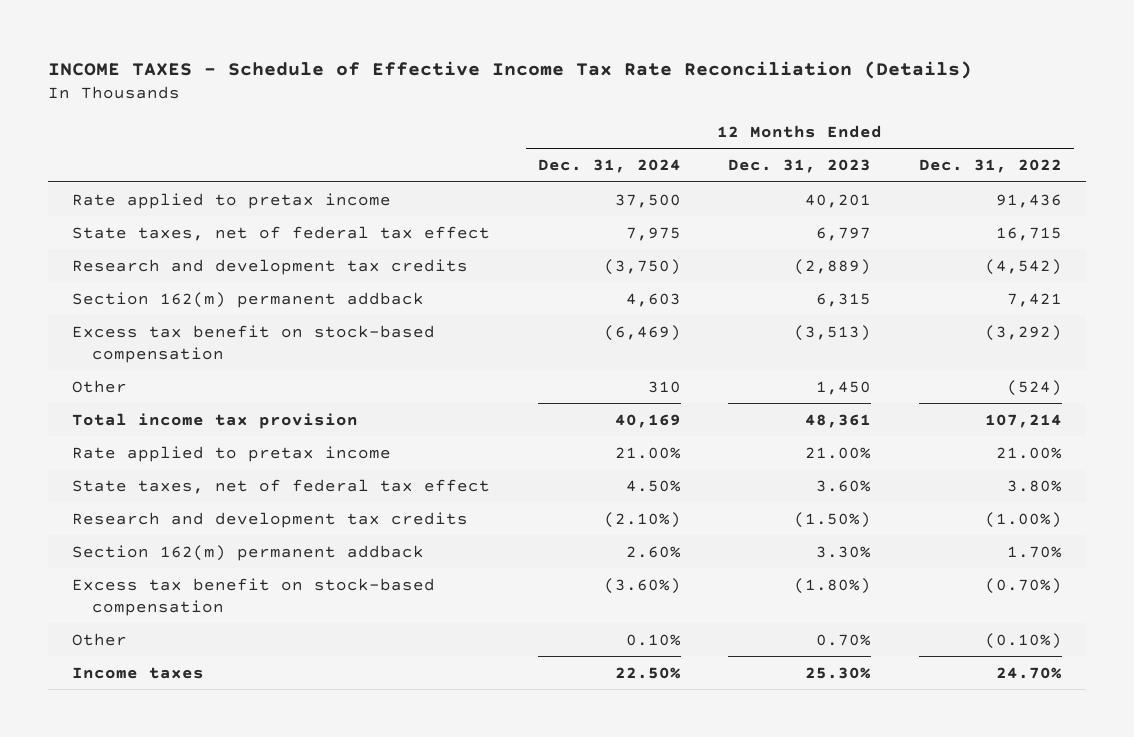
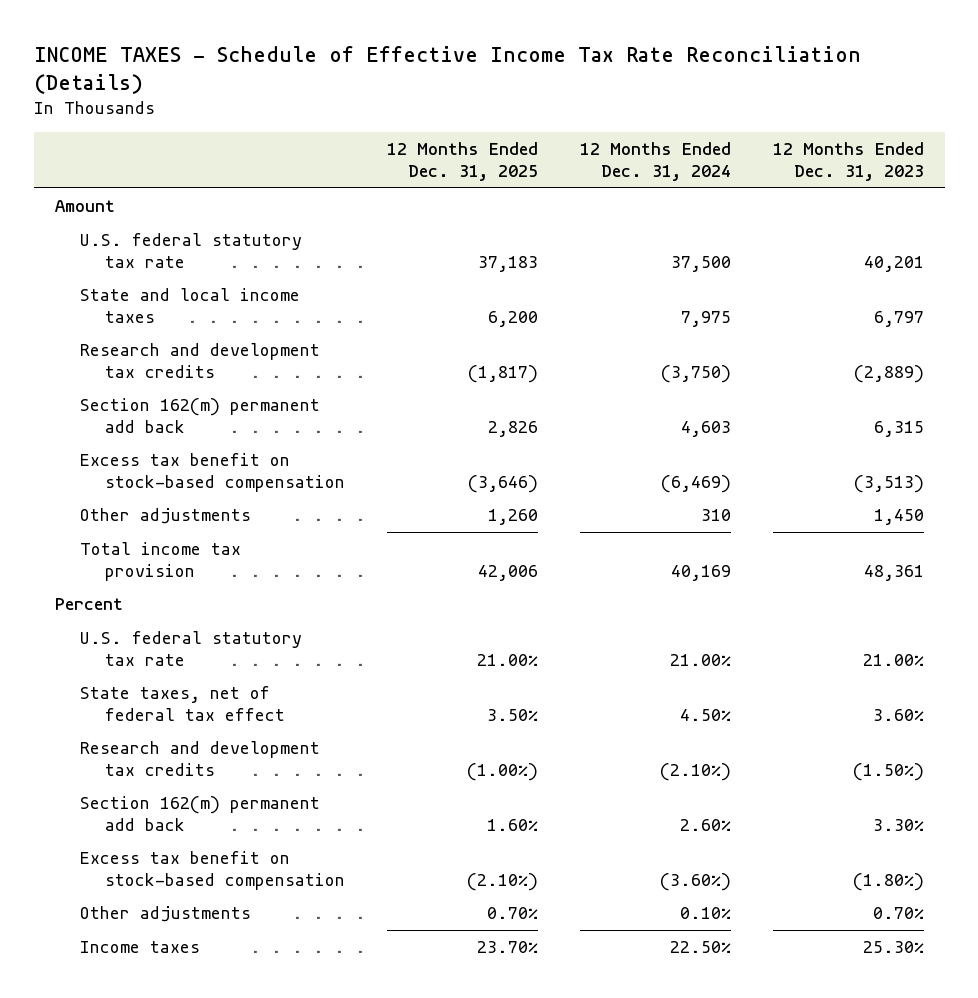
[918,159,1062,174] Dec. 31, 2022 -> none
none -> [386,142,538,182] 12 Months Ended Dec. 31, 2025
none -> [54,200,115,213] Amount
[71,192,391,209] Rate applied to pretax income -> [79,233,302,268] U.S. federal statutory tax rate
[71,225,490,241] State taxes, net of federal tax effect -> [79,288,300,323] State and local income taxes
[71,291,424,308] Section 162(m) permanent addback -> [79,398,320,433] Section 162(m) permanent add back
[71,379,127,393] Other -> [79,508,251,525] Other adjustments
none -> [54,598,123,611] Percent
[71,445,391,462] Rate applied to pretax income -> [79,631,302,666] U.S. federal statutory tax rate
[71,544,424,561] Section 162(m) permanent addback -> [79,796,320,831] Section 162(m) permanent add back
[71,632,127,646] Other -> [79,906,251,923] Other adjustments

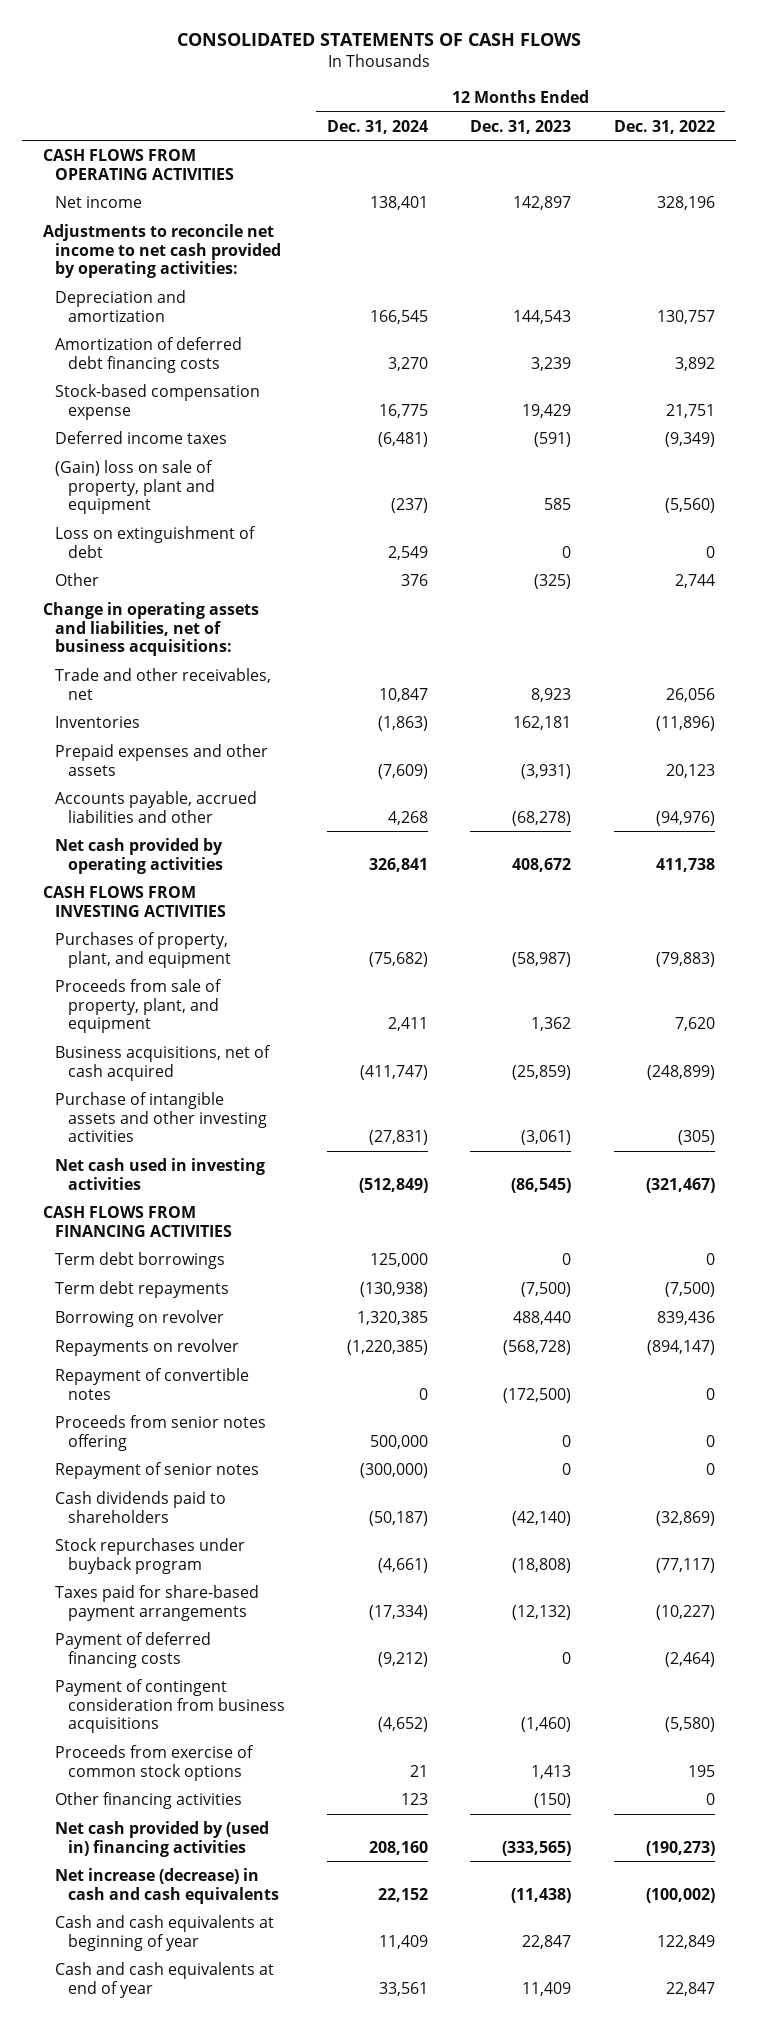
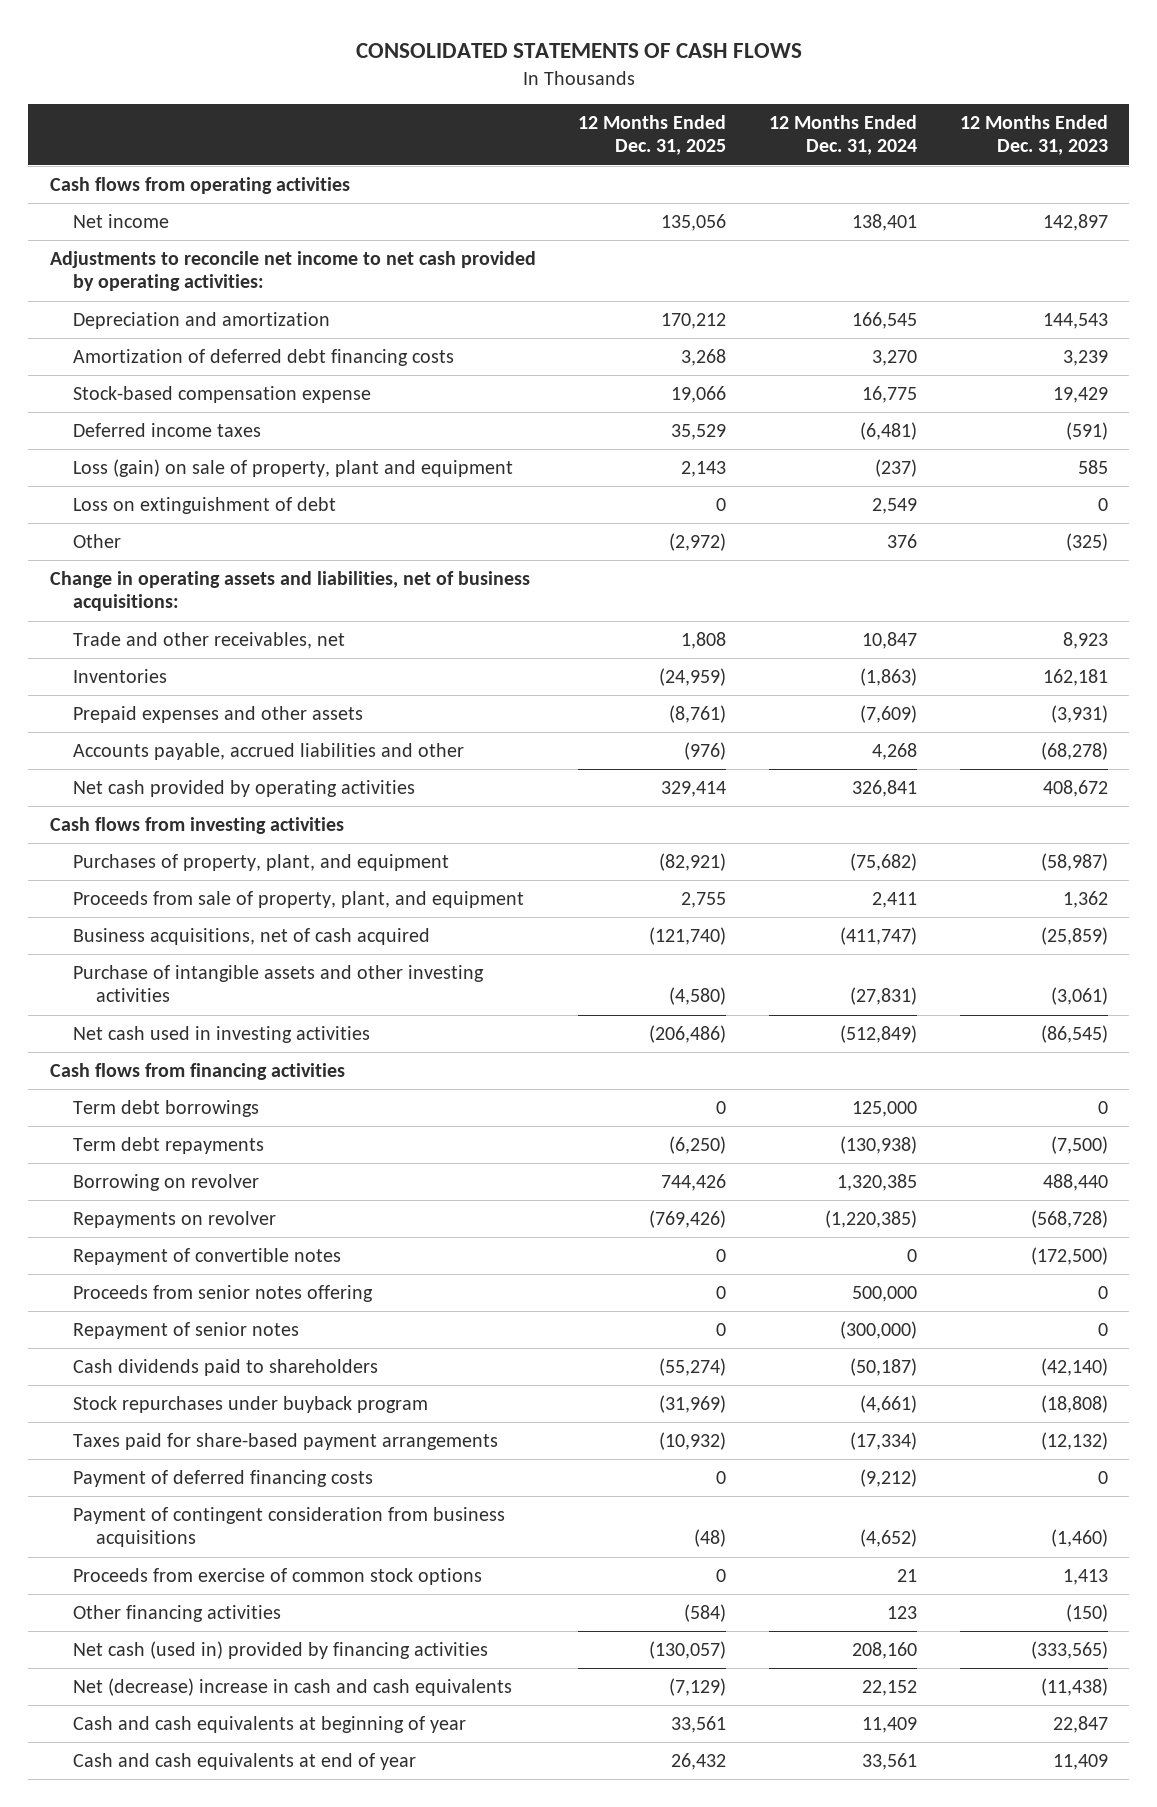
[613,119,715,134] Dec. 31, 2022 -> none
none -> [578,114,727,156] 12 Months Ended Dec. 31, 2025
[42,148,235,180] CASH FLOWS FROM OPERATING ACTIVITIES -> [49,176,350,194] Cash flows from operating activities
[55,459,215,515] (Gain) loss on sale of property, plant and equipment -> [72,458,513,477] Loss (gain) on sale of property, plant and equipment
[42,885,227,917] CASH FLOWS FROM INVESTING ACTIVITIES -> [49,816,344,834] Cash flows from investing activities
[42,1205,233,1237] CASH FLOWS FROM FINANCING ACTIVITIES -> [49,1062,345,1080] Cash flows from financing activities
[55,1820,270,1857] Net cash provided by (used in) financing activities -> [72,1640,488,1659] Net cash (used in) provided by financing activities
[55,1867,279,1904] Net increase (decrease) in cash and cash equivalents -> [72,1677,512,1696] Net (decrease) increase in cash and cash equivalents

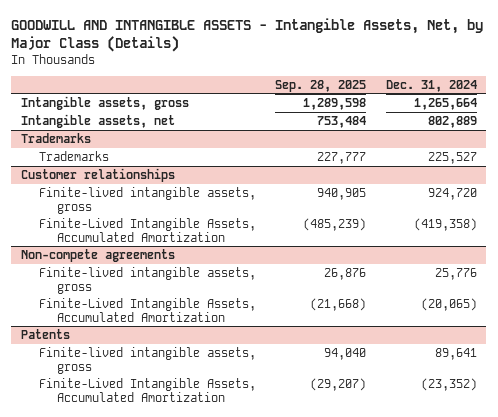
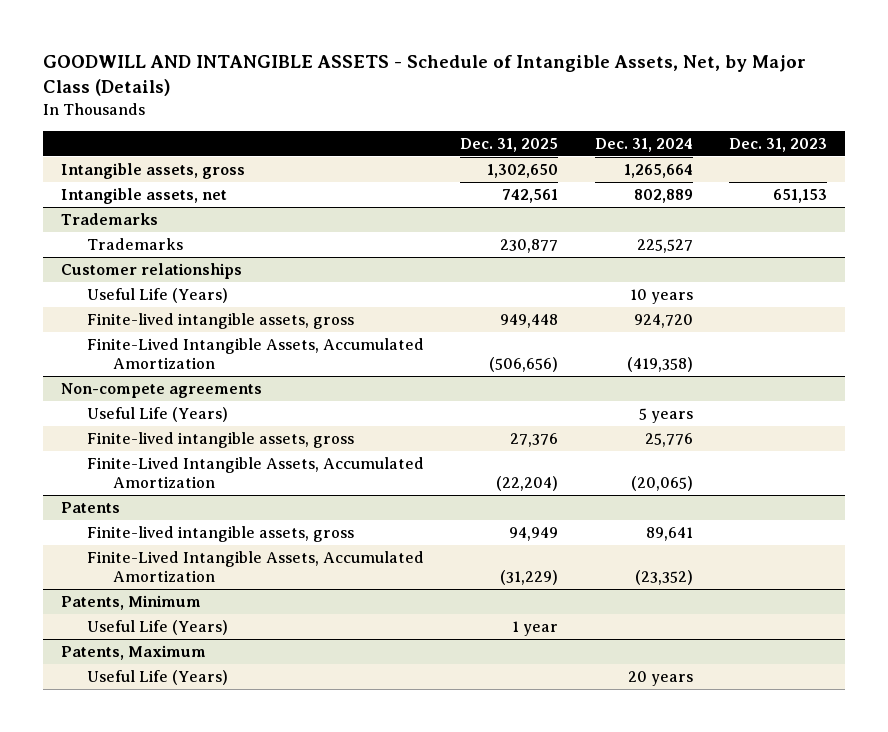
[11,17,484,52] GOODWILL AND INTANGIBLE ASSETS - Intangible Assets, Net, by Major Class (Details) -> [43,55,807,97] GOODWILL AND INTANGIBLE ASSETS - Schedule of Intangible Assets, Net, by Major Class (Details)
[275,79,367,92] Sep. 28, 2025 -> none
none -> [460,137,559,152] Dec. 31, 2025
none -> [729,137,828,152] Dec. 31, 2023
none -> [86,287,228,303] Useful Life (Years)
none -> [86,406,228,422] Useful Life (Years)
none -> [61,594,202,610] Patents, Minimum
none -> [86,619,228,635] Useful Life (Years)
none -> [61,644,207,660] Patents, Maximum
none -> [86,669,228,685] Useful Life (Years)

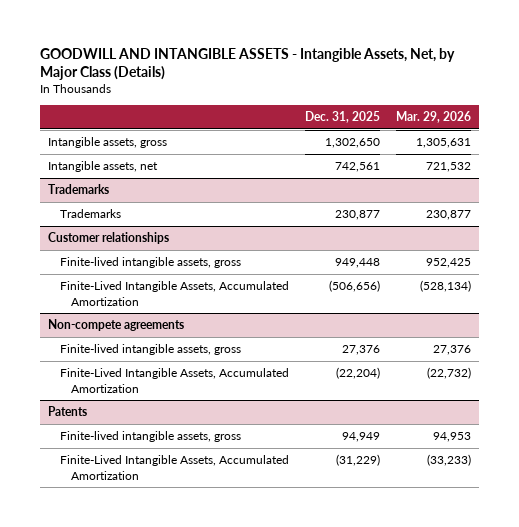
[43,55,807,97] GOODWILL AND INTANGIBLE ASSETS - Schedule of Intangible Assets, Net, by Major Class (Details) -> [40,47,456,81] GOODWILL AND INTANGIBLE ASSETS - Intangible Assets, Net, by Major Class (Details)
[594,137,693,152] Dec. 31, 2024 -> none
[729,137,828,152] Dec. 31, 2023 -> none
none -> [395,111,471,124] Mar. 29, 2026
[86,287,228,303] Useful Life (Years) -> none
[86,406,228,422] Useful Life (Years) -> none
[61,594,202,610] Patents, Minimum -> none
[86,619,228,635] Useful Life (Years) -> none
[61,644,207,660] Patents, Maximum -> none
[86,669,228,685] Useful Life (Years) -> none

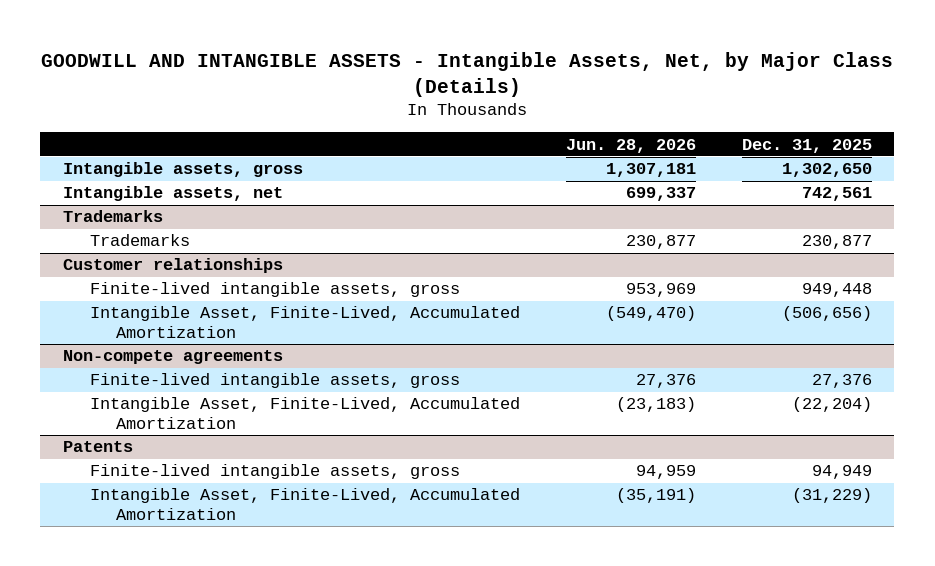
[395,111,471,124] Mar. 29, 2026 -> none
none -> [565,138,696,153] Jun. 28, 2026
[59,281,289,306] Finite-Lived Intangible Assets, Accumulated Amortization -> [89,306,520,338] Intangible Asset, Finite-Lived, Accumulated Amortization
[59,368,289,393] Finite-Lived Intangible Assets, Accumulated Amortization -> [89,397,520,429] Intangible Asset, Finite-Lived, Accumulated Amortization
[59,455,289,480] Finite-Lived Intangible Assets, Accumulated Amortization -> [89,488,520,520] Intangible Asset, Finite-Lived, Accumulated Amortization

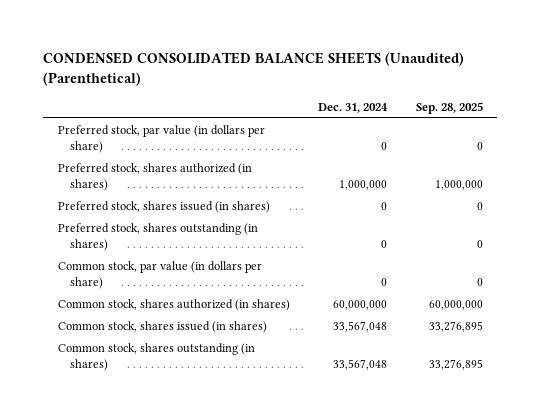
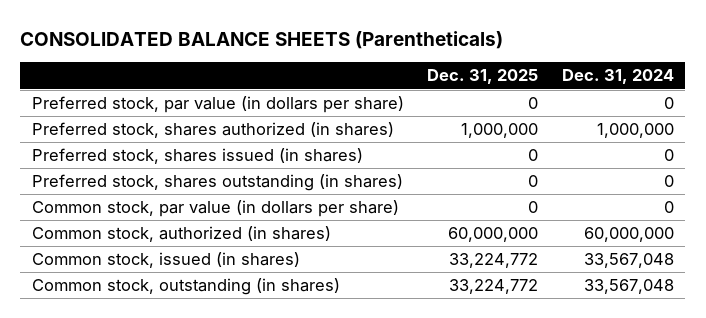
[43,52,465,86] CONDENSED CONSOLIDATED BALANCE SHEETS (Unaudited) (Parenthetical) -> [20,30,504,49] CONSOLIDATED BALANCE SHEETS (Parentheticals)
[415,101,483,114] Sep. 28, 2025 -> none
none -> [427,69,539,85] Dec. 31, 2025
[57,299,290,312] Common stock, shares authorized (in shares) -> [32,226,332,243] Common stock, authorized (in shares)
[57,321,267,334] Common stock, shares issued (in shares) -> [32,252,301,269] Common stock, issued (in shares)
[57,343,255,372] Common stock, shares outstanding (in shares) -> [32,278,341,296] Common stock, outstanding (in shares)

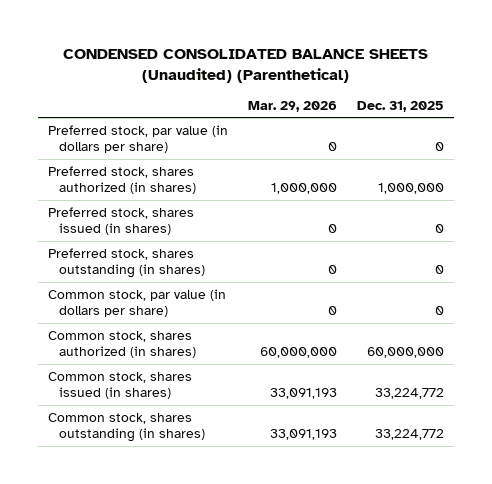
[20,30,504,49] CONSOLIDATED BALANCE SHEETS (Parentheticals) -> [62,48,428,83] CONDENSED CONSOLIDATED BALANCE SHEETS (Unaudited) (Parenthetical)
[561,69,674,85] Dec. 31, 2024 -> none
none -> [247,100,337,112] Mar. 29, 2026
[32,226,332,243] Common stock, authorized (in shares) -> [47,330,196,359] Common stock, shares authorized (in shares)
[32,252,301,269] Common stock, issued (in shares) -> [47,371,192,400] Common stock, shares issued (in shares)
[32,278,341,296] Common stock, outstanding (in shares) -> [47,412,205,443] Common stock, shares outstanding (in shares)

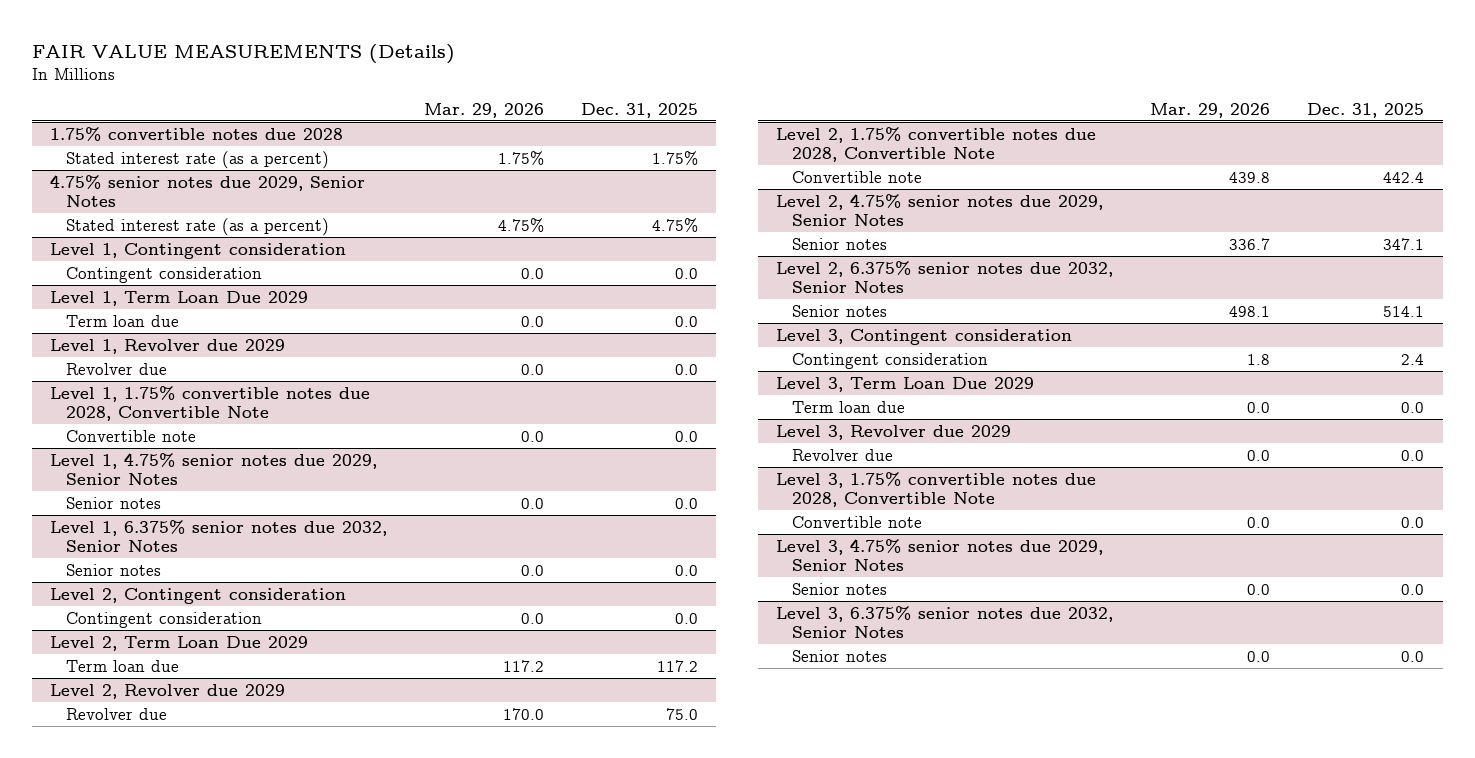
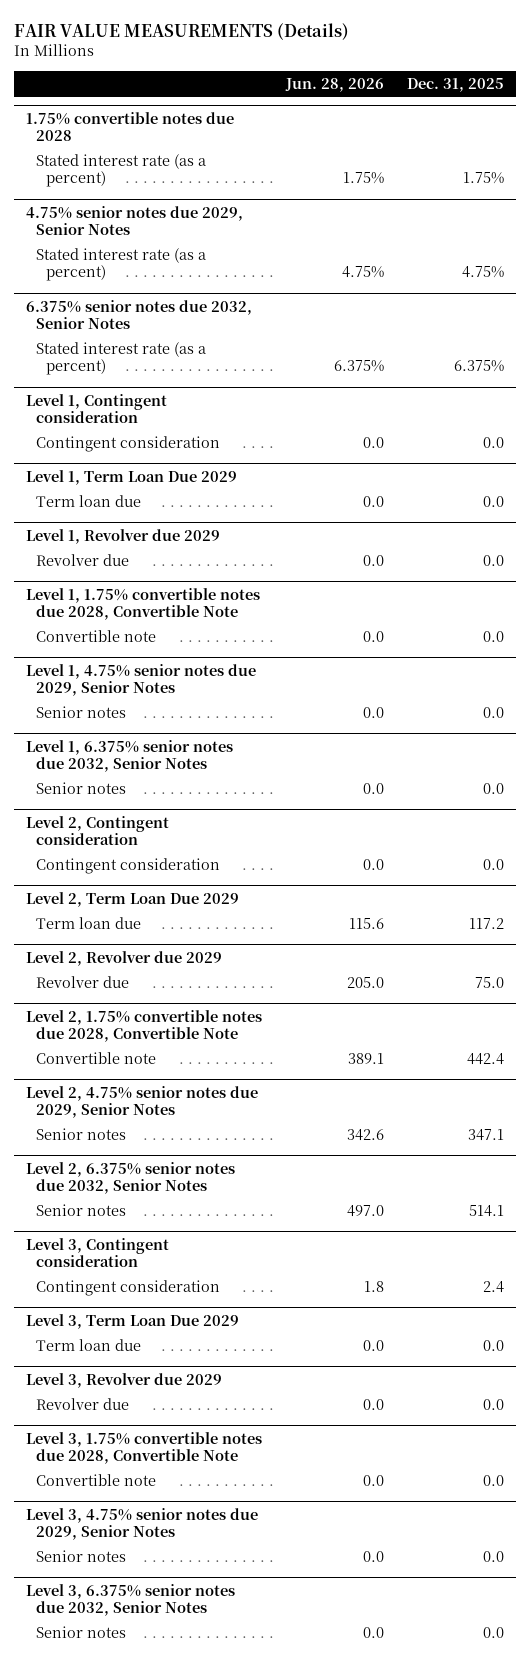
[424,102,545,118] Mar. 29, 2026 -> none
none -> [284,77,384,92] Jun. 28, 2026
none -> [25,299,252,329] 6.375% senior notes due 2032, Senior Notes
none -> [36,341,207,376] Stated interest rate (as a percent)

